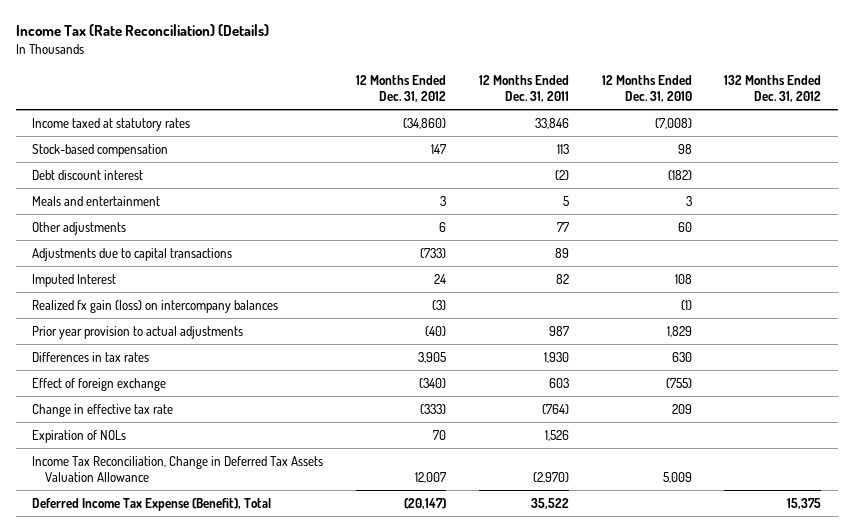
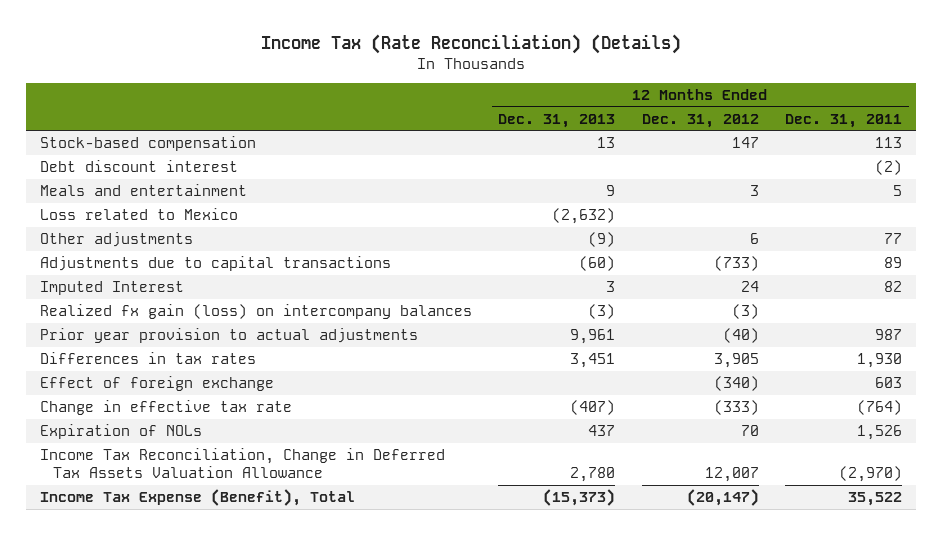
[601,74,692,102] 12 Months Ended Dec. 31, 2010 -> none
[724,74,822,102] 132 Months Ended Dec. 31, 2012 -> none
none -> [498,113,616,128] Dec. 31, 2013
[32,117,191,131] Income taxed at statutory rates -> none
none -> [39,207,238,220] Loss related to Mexico
[32,497,272,511] Deferred Income Tax Expense (Benefit), Total -> [39,488,355,506] Income Tax Expense (Benefit), Total

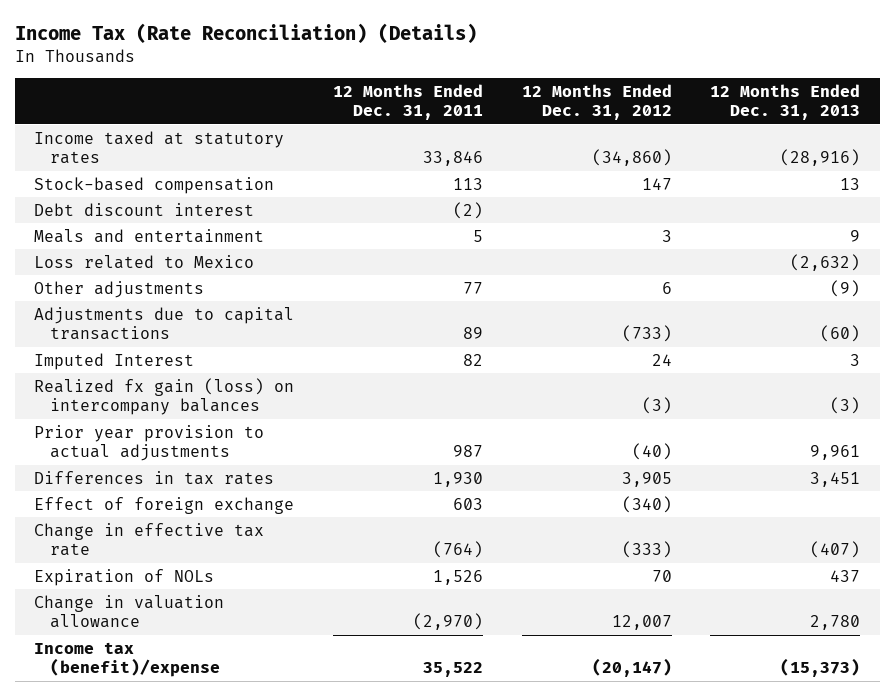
none -> [34,130,285,165] Income taxed at statutory rates
[39,447,445,479] Income Tax Reconciliation, Change in Deferred Tax Assets Valuation Allowance -> [34,594,225,629] Change in valuation allowance
[39,488,355,506] Income Tax Expense (Benefit), Total -> [34,641,220,678] Income tax (benefit)/expense

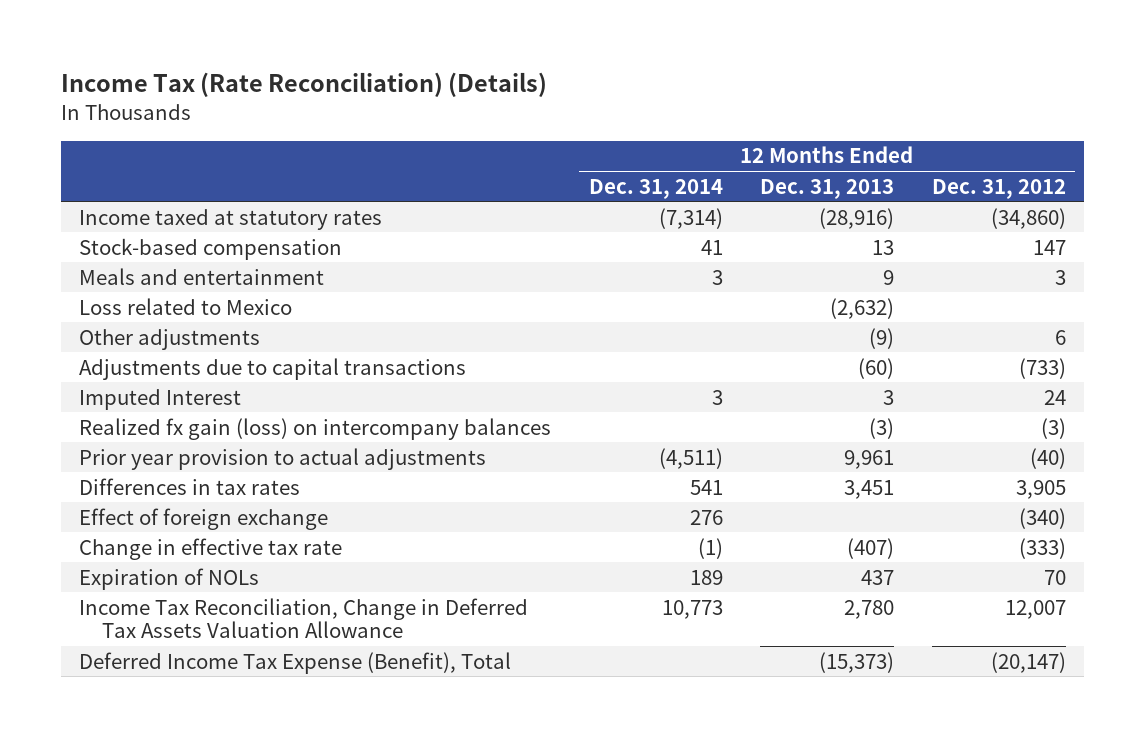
[332,83,483,121] 12 Months Ended Dec. 31, 2011 -> none
none -> [588,178,723,199] Dec. 31, 2014
[34,202,255,216] Debt discount interest -> none
[34,594,225,629] Change in valuation allowance -> [79,597,529,639] Income Tax Reconciliation, Change in Deferred Tax Assets Valuation Allowance
[34,641,220,678] Income tax (benefit)/expense -> [79,651,512,674] Deferred Income Tax Expense (Benefit), Total

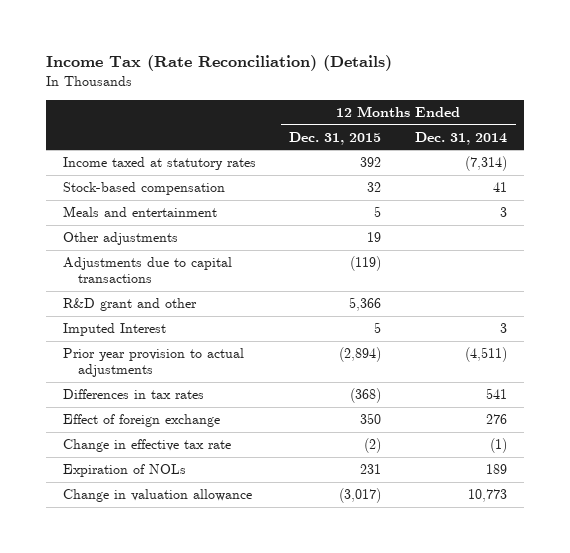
[760,178,895,199] Dec. 31, 2013 -> none
[931,178,1066,199] Dec. 31, 2012 -> none
none -> [289,131,382,145] Dec. 31, 2015
[79,297,293,315] Loss related to Mexico -> none
none -> [62,298,197,312] R&D grant and other
[79,417,552,440] Realized fx gain (loss) on intercompany balances -> none
[79,651,512,674] Deferred Income Tax Expense (Benefit), Total -> none
[79,597,529,639] Income Tax Reconciliation, Change in Deferred Tax Assets Valuation Allowance -> [62,489,252,503] Change in valuation allowance

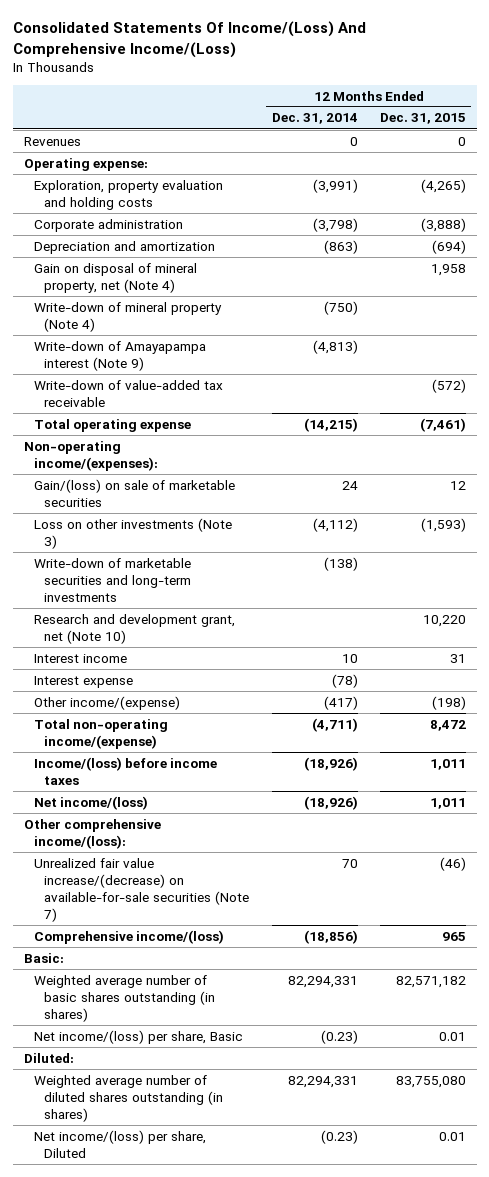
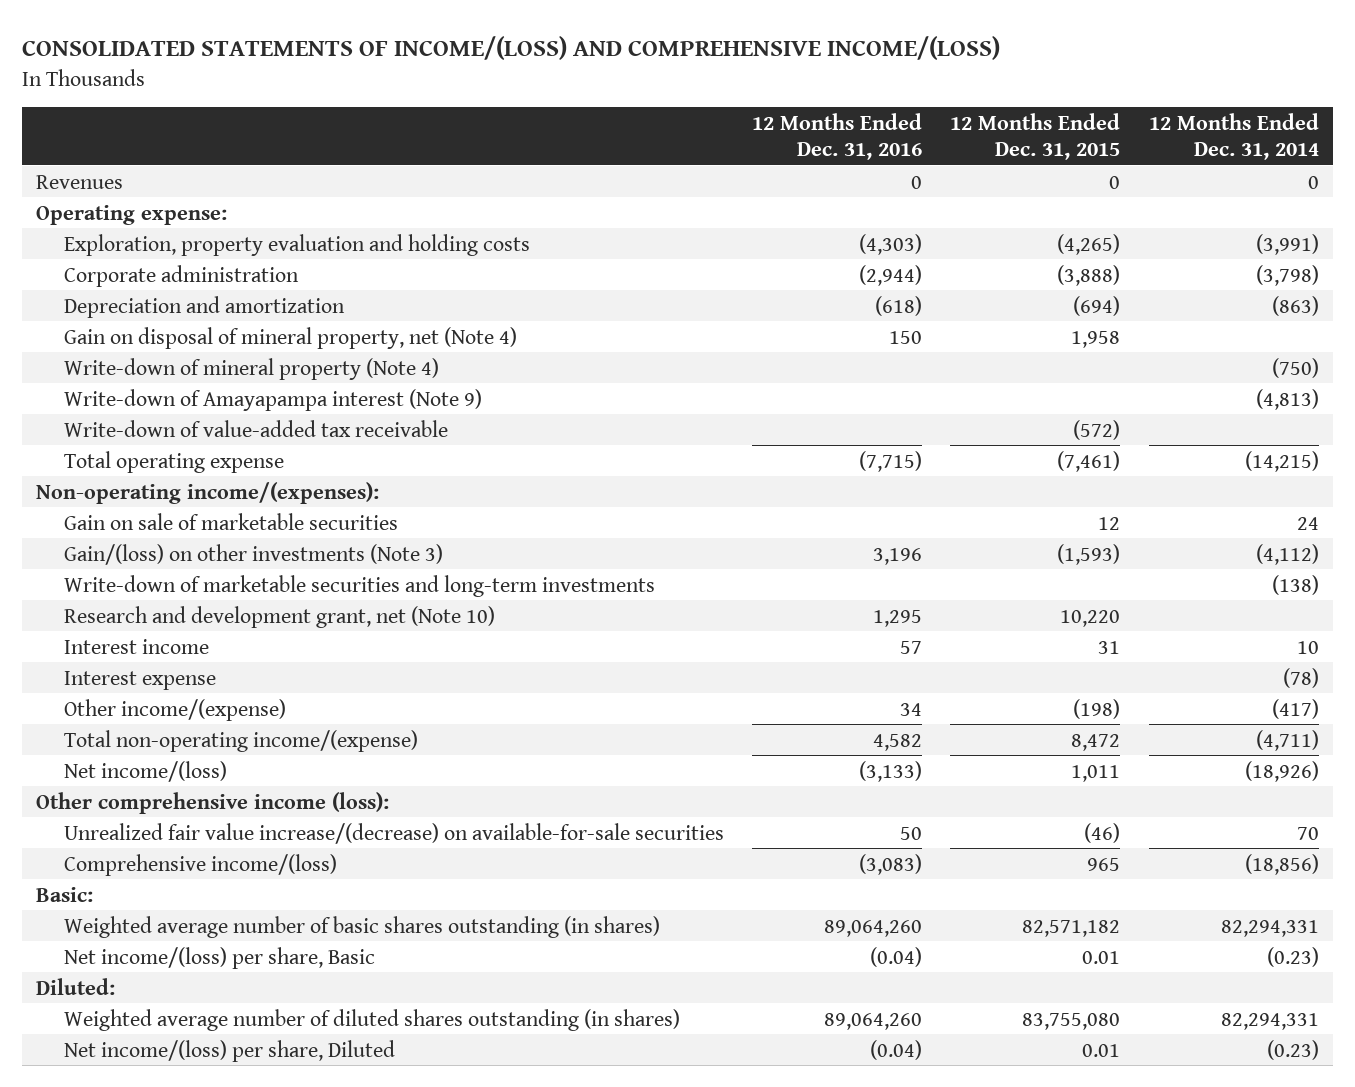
[12,21,366,58] Consolidated Statements Of Income/(Loss) And Comprehensive Income/(Loss) -> [22,36,1001,61] CONSOLIDATED STATEMENTS OF INCOME/(LOSS) AND COMPREHENSIVE INCOME/(LOSS)
none -> [752,112,923,160] 12 Months Ended Dec. 31, 2016
[33,478,235,507] Gain/(loss) on sale of marketable securities -> [64,512,399,530] Gain on sale of marketable securities
[33,517,232,549] Loss on other investments (Note 3) -> [64,543,444,565] Gain/(loss) on other investments (Note 3)
[33,756,217,785] Income/(loss) before income taxes -> none
[23,818,161,849] Other comprehensive income/(loss): -> [36,791,390,814] Other comprehensive income (loss):
[33,857,250,922] Unrealized fair value increase/(decrease) on available-for-sale securities (Note 7) -> [64,822,725,844] Unrealized fair value increase/(decrease) on available-for-sale securities

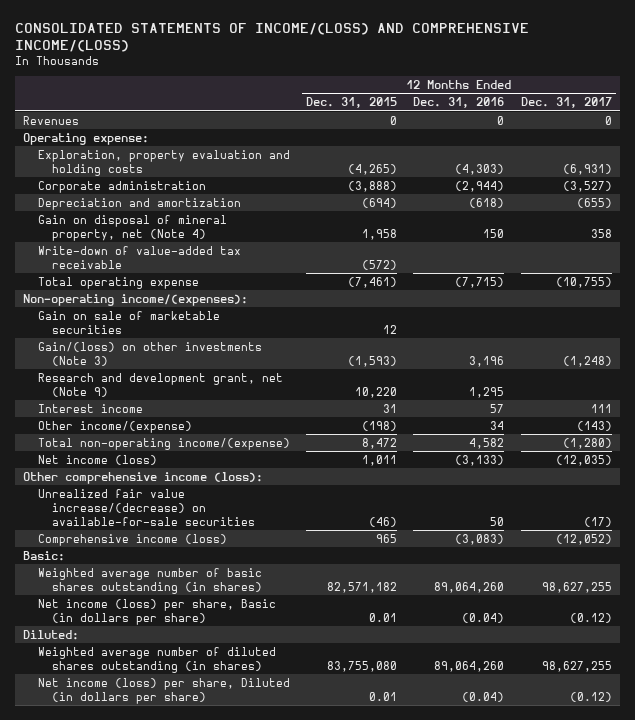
[1148,112,1319,160] 12 Months Ended Dec. 31, 2014 -> none
none -> [520,97,612,109] Dec. 31, 2017
[64,357,440,380] Write-down of mineral property (Note 4) -> none
[64,388,483,411] Write-down of Amayapampa interest (Note 9) -> none
[64,574,656,597] Write-down of marketable securities and long-term investments -> none
[64,605,496,628] Research and development grant, net (Note 10) -> [37,372,283,397] Research and development grant, net (Note 9)
[64,670,217,690] Interest expense -> none
[64,760,228,782] Net income/(loss) -> [37,454,157,465] Net income (loss)
[64,853,338,876] Comprehensive income/(loss) -> [37,533,227,546] Comprehensive income (loss)
[64,946,376,969] Net income/(loss) per share, Basic -> [37,598,276,625] Net income (loss) per share, Basic (in dollars per share)
[64,1039,396,1062] Net income/(loss) per share, Diluted -> [37,677,290,704] Net income (loss) per share, Diluted (in dollars per share)

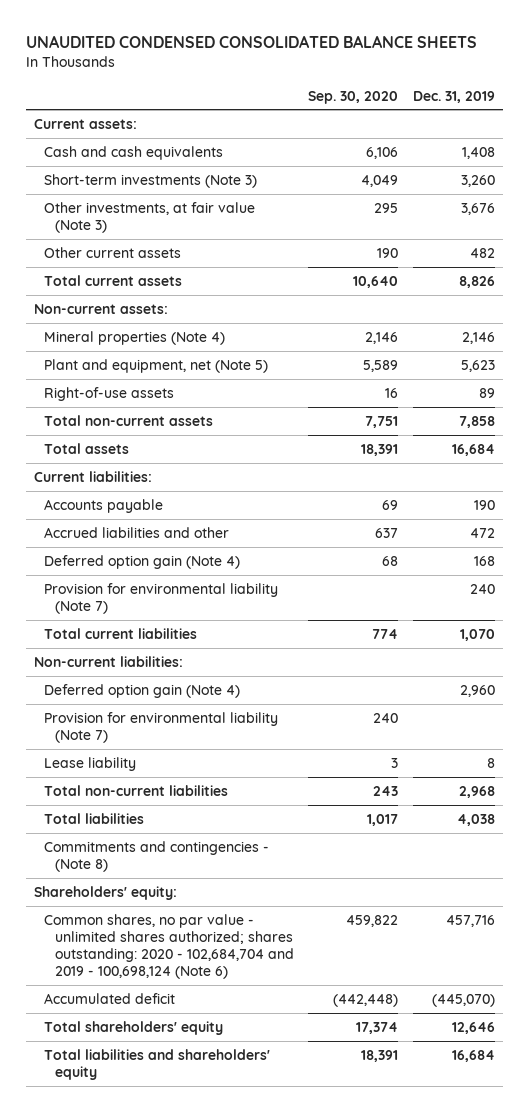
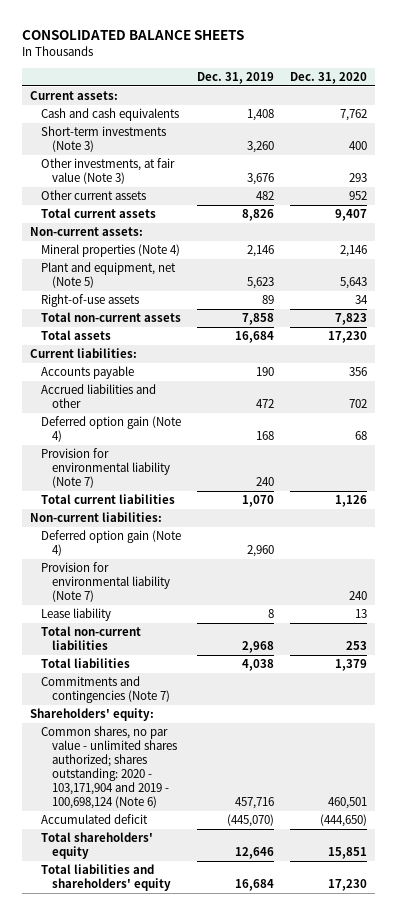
[26,35,478,49] UNAUDITED CONDENSED CONSOLIDATED BALANCE SHEETS -> [22,30,245,41] CONSOLIDATED BALANCE SHEETS
[308,90,399,104] Sep. 30, 2020 -> none
none -> [289,71,367,84] Dec. 31, 2020
[44,840,270,872] Commitments and contingencies - (Note 8) -> [41,676,170,704] Commitments and contingencies (Note 7)
[44,913,294,979] Common shares, no par value - unlimited shares authorized; shares outstanding: 2020 - 102,684,704 and 2019 - 100,698,124 (Note 6) -> [41,726,177,810] Common shares, no par value - unlimited shares authorized; shares outstanding: 2020 - 103,171,904 and 2019 - 100,698,124 (Note 6)

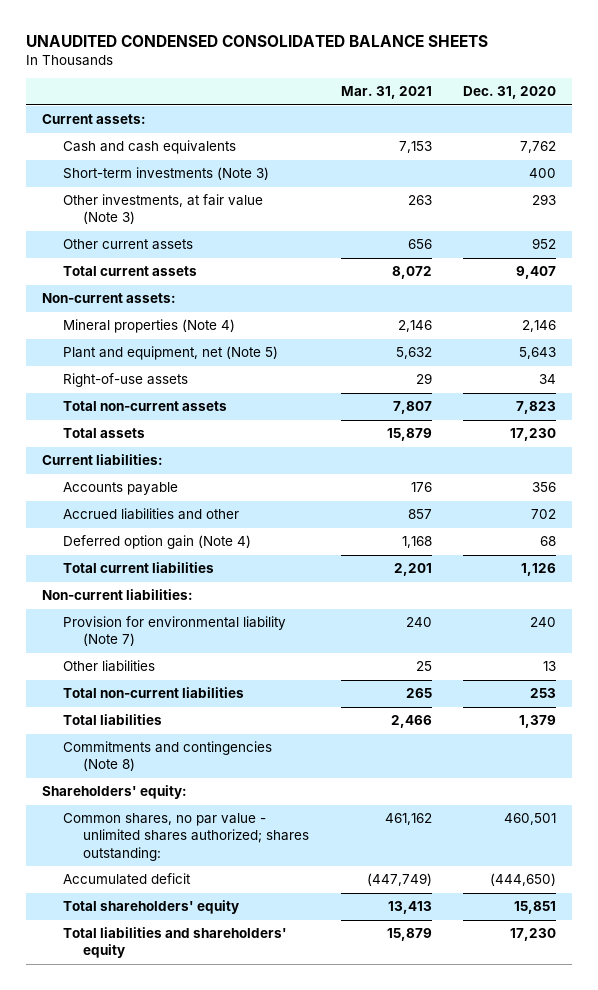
[22,30,245,41] CONSOLIDATED BALANCE SHEETS -> [26,34,489,47] UNAUDITED CONDENSED CONSOLIDATED BALANCE SHEETS
[196,71,274,84] Dec. 31, 2019 -> none
none -> [340,86,432,100] Mar. 31, 2021
[41,448,170,489] Provision for environmental liability (Note 7) -> none
[41,530,182,557] Deferred option gain (Note 4) -> none
[41,608,112,622] Lease liability -> none
none -> [62,660,155,673] Other liabilities
[41,676,170,704] Commitments and contingencies (Note 7) -> [62,741,272,772] Commitments and contingencies (Note 8)
[41,726,177,810] Common shares, no par value - unlimited shares authorized; shares outstanding: 2020 - 103,171,904 and 2019 - 100,698,124 (Note 6) -> [62,813,310,861] Common shares, no par value - unlimited shares authorized; shares outstanding:

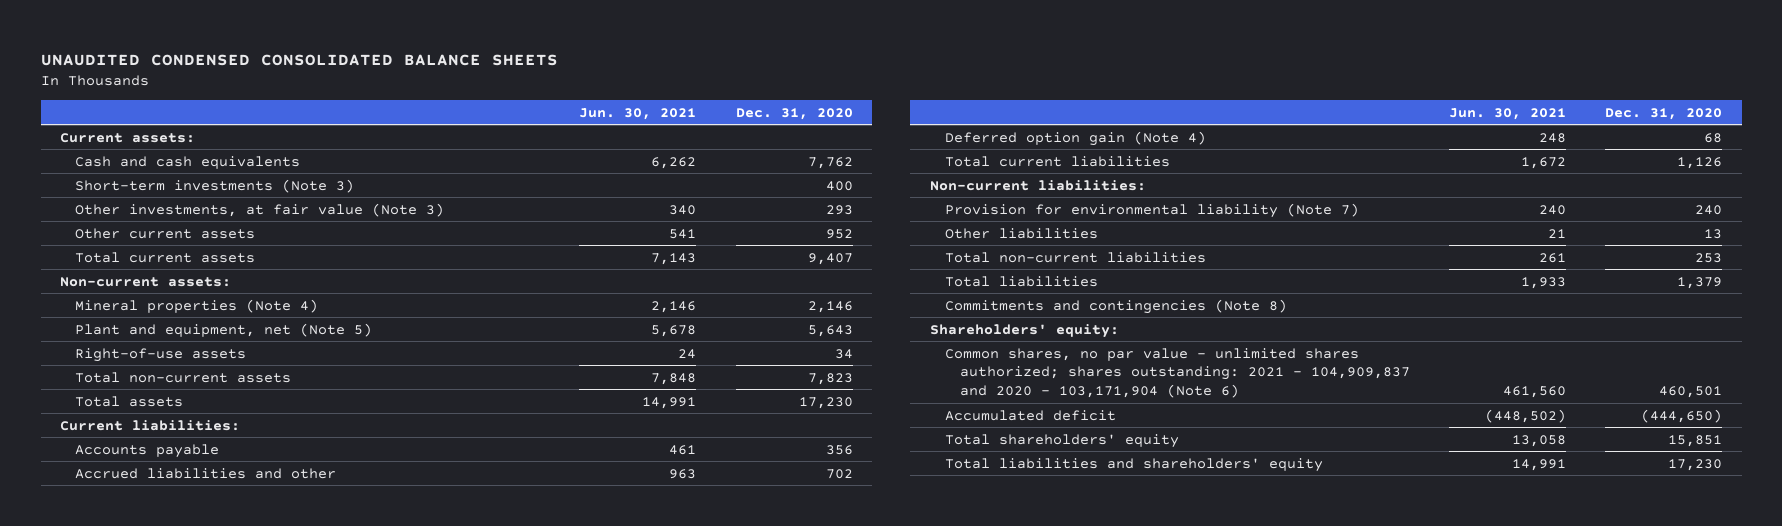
[340,86,432,100] Mar. 31, 2021 -> none
none -> [579,107,697,120] Jun. 30, 2021
[62,813,310,861] Common shares, no par value - unlimited shares authorized; shares outstanding: -> [944,347,1410,399] Common shares, no par value - unlimited shares authorized; shares outstanding: 2021 - 104,909,837 and 2020 - 103,171,904 (Note 6)

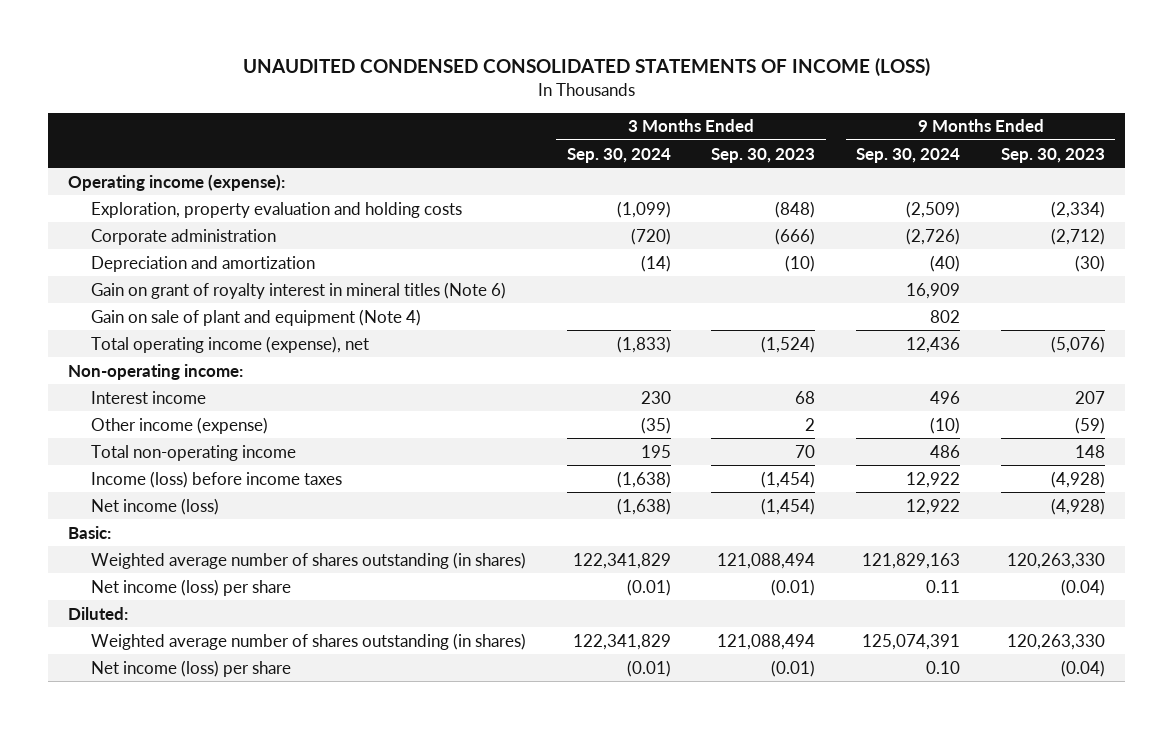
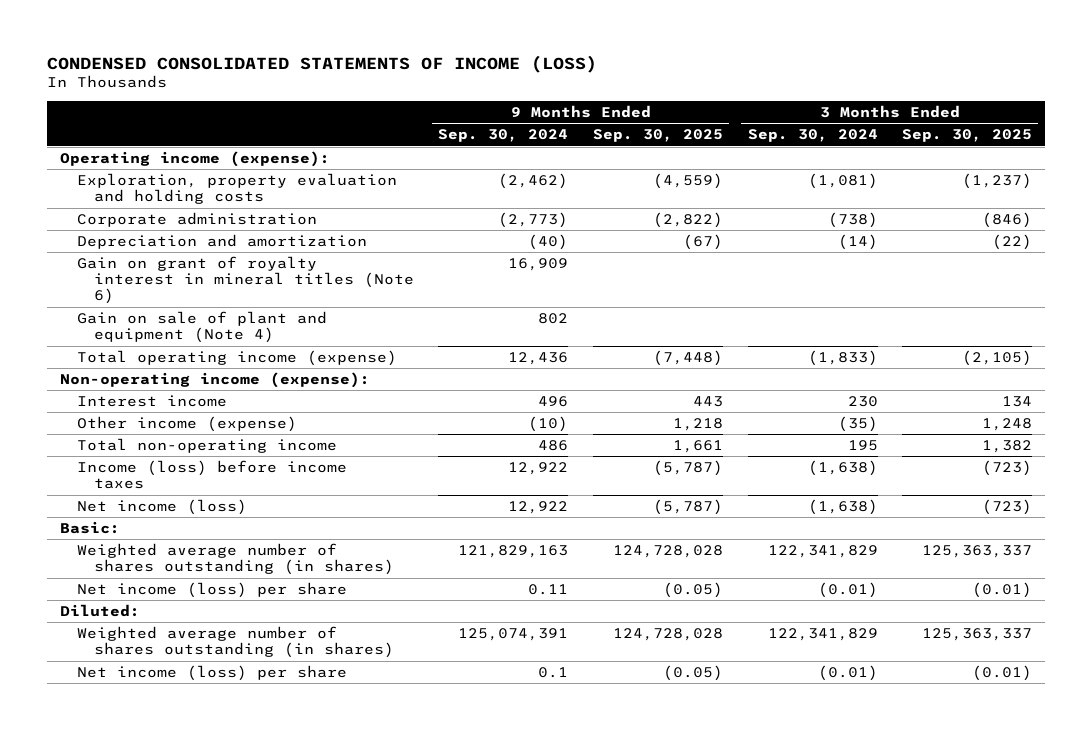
[242,58,930,77] UNAUDITED CONDENSED CONSOLIDATED STATEMENTS OF INCOME (LOSS) -> [47,54,598,73] CONDENSED CONSOLIDATED STATEMENTS OF INCOME (LOSS)
[711,147,816,163] Sep. 30, 2023 -> none
[1001,147,1106,163] Sep. 30, 2023 -> none
none -> [592,129,723,143] Sep. 30, 2025
none -> [902,129,1033,143] Sep. 30, 2025
[616,200,671,218] (1,099) -> [807,173,878,190] (1,081)
[906,200,961,218] (2,509) -> [498,173,569,190] (2,462)
[630,227,671,245] (720) -> [827,212,878,229] (738)
[906,227,961,245] (2,726) -> [498,212,569,229] (2,773)
[90,335,369,353] Total operating income (expense), net -> [76,350,397,367] Total operating income (expense)
[68,363,244,380] Non-operating income: -> [59,372,370,389] Non-operating income (expense):
[926,660,961,674] 0.10 -> [538,667,569,679] 0.1

